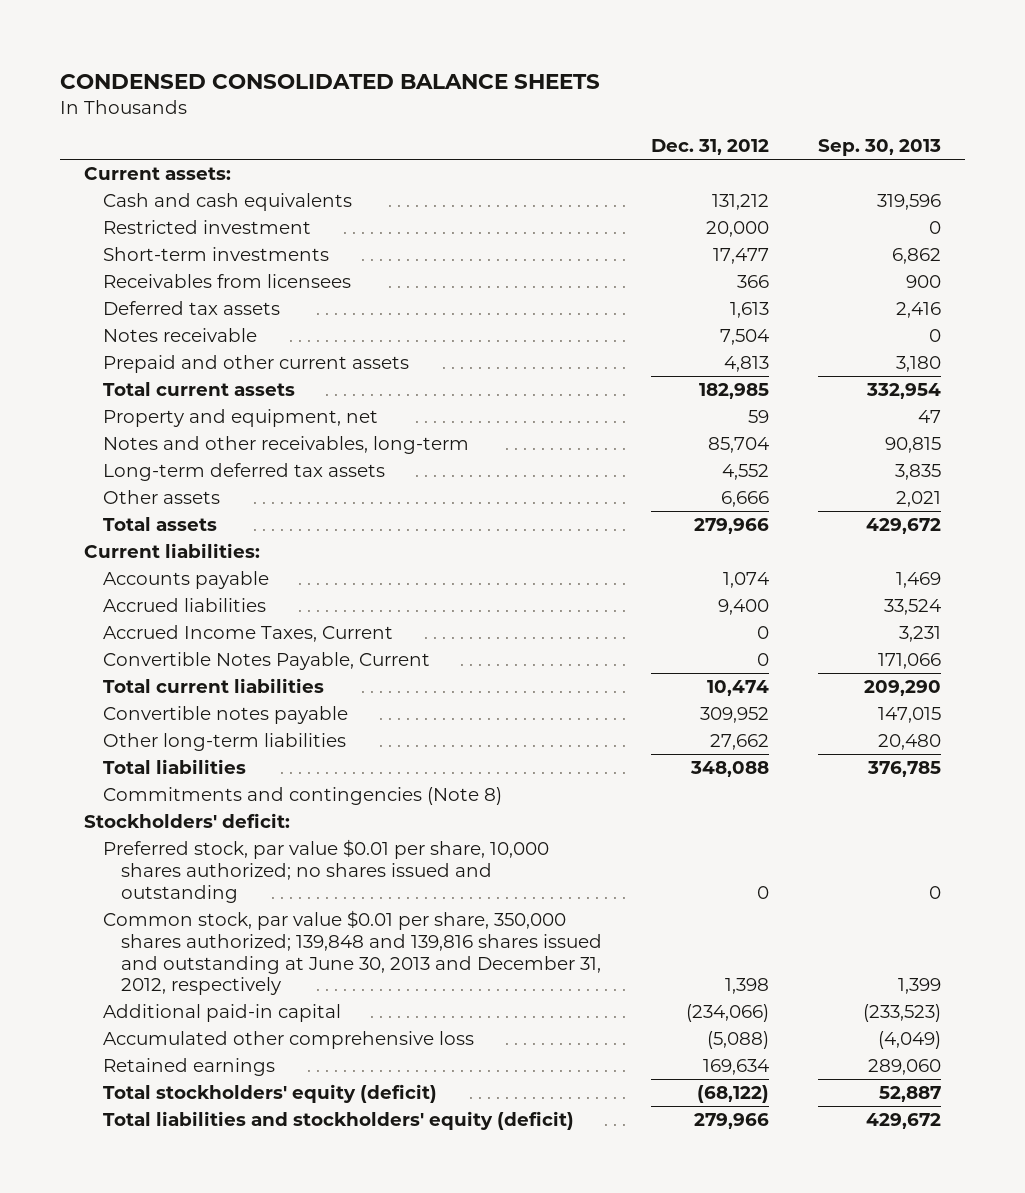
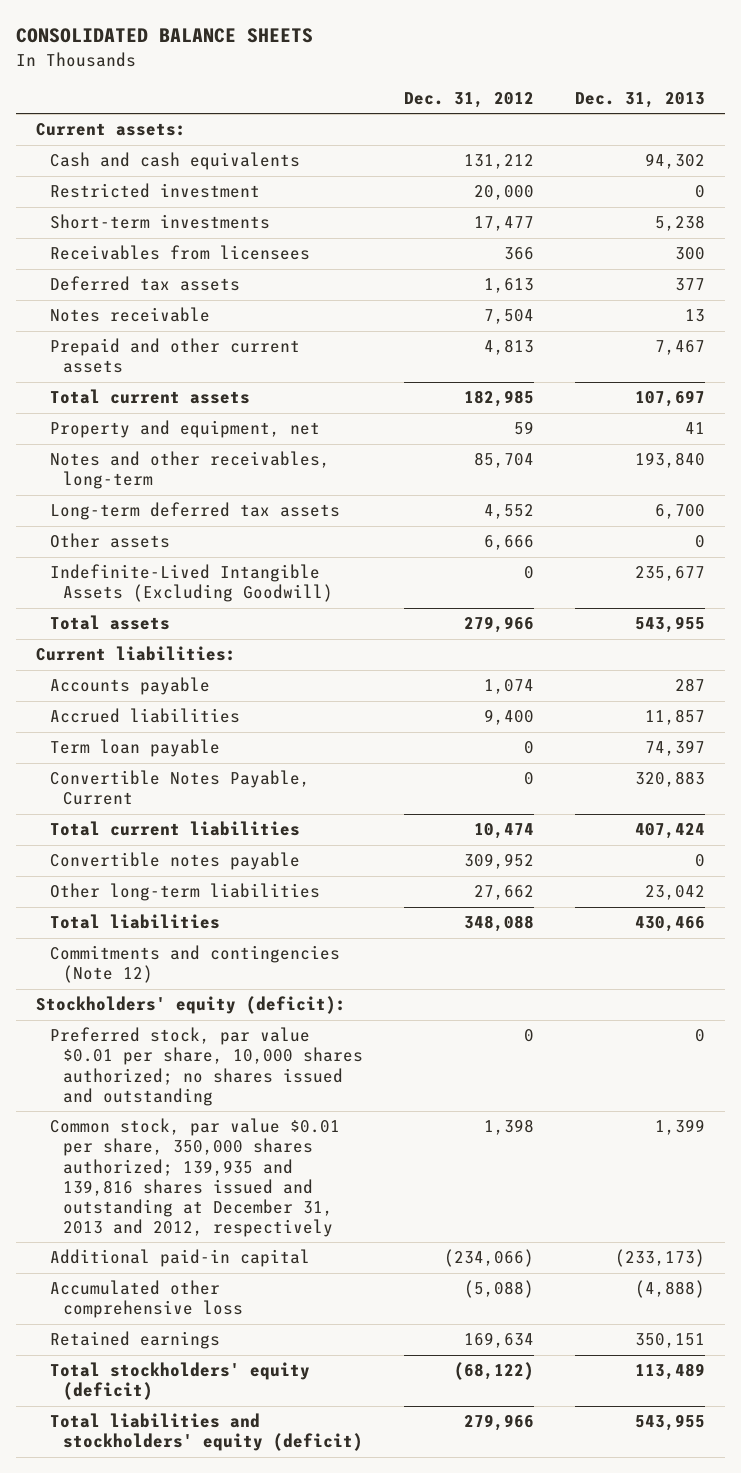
[59,73,600,89] CONDENSED CONSOLIDATED BALANCE SHEETS -> [15,28,313,44] CONSOLIDATED BALANCE SHEETS
[817,139,941,157] Sep. 30, 2013 -> none
none -> [574,92,705,109] Dec. 31, 2013
none -> [49,564,334,603] Indefinite-Lived Intangible Assets (Excluding Goodwill)
[102,625,393,643] Accrued Income Taxes, Current -> none
none -> [49,739,220,758] Term loan payable
[102,787,502,806] Commitments and contingencies (Note 8) -> [49,945,340,984] Commitments and contingencies (Note 12)
[84,813,291,829] Stockholders' deficit: -> [36,996,347,1015] Stockholders' equity (deficit):
[102,910,603,996] Common stock, par value $0.01 per share, 350,000 shares authorized; 139,848 and 139,816 shares issued and outstanding at June 30, 2013 and December 31, 2012, respectively -> [49,1118,340,1237] Common stock, par value $0.01 per share, 350,000 shares authorized; 139,935 and 139,816 shares issued and outstanding at December 31, 2013 and 2012, respectively

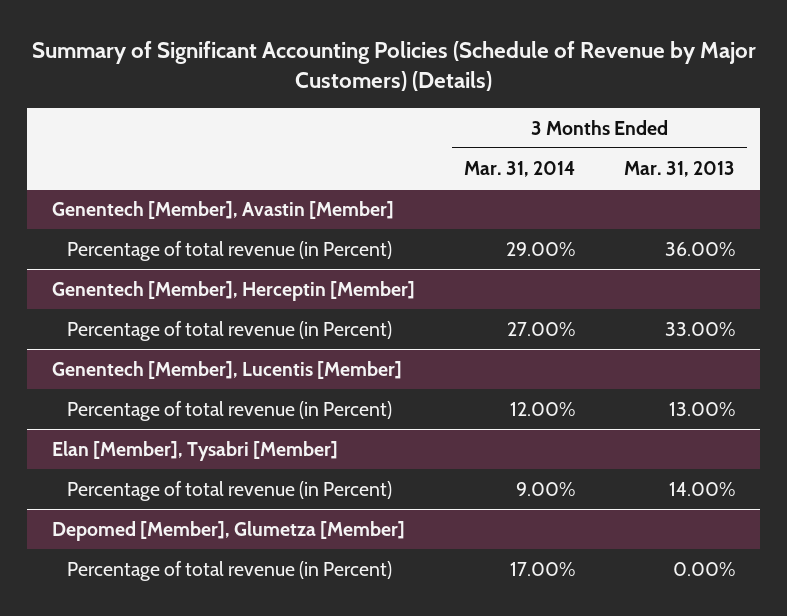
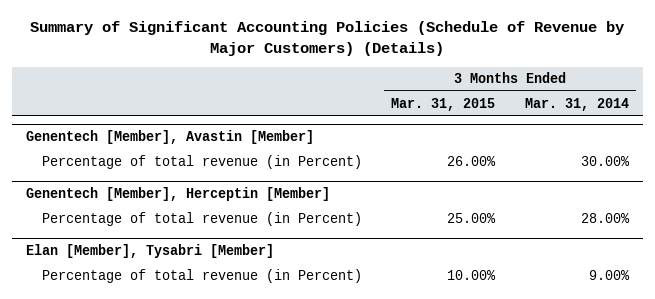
[624,160,736,177] Mar. 31, 2013 -> none
none -> [391,97,496,111] Mar. 31, 2015
[506,241,576,256] 29.00% -> [580,155,630,166] 30.00%
[51,360,402,379] Genentech [Member], Lucentis [Member] -> none
[67,400,393,421] Percentage of total revenue (in Percent) -> none
[507,321,576,336] 27.00% -> [580,212,630,223] 28.00%
[51,520,405,541] Depomed [Member], Glumetza [Member] -> none
[67,560,393,581] Percentage of total revenue (in Percent) -> none

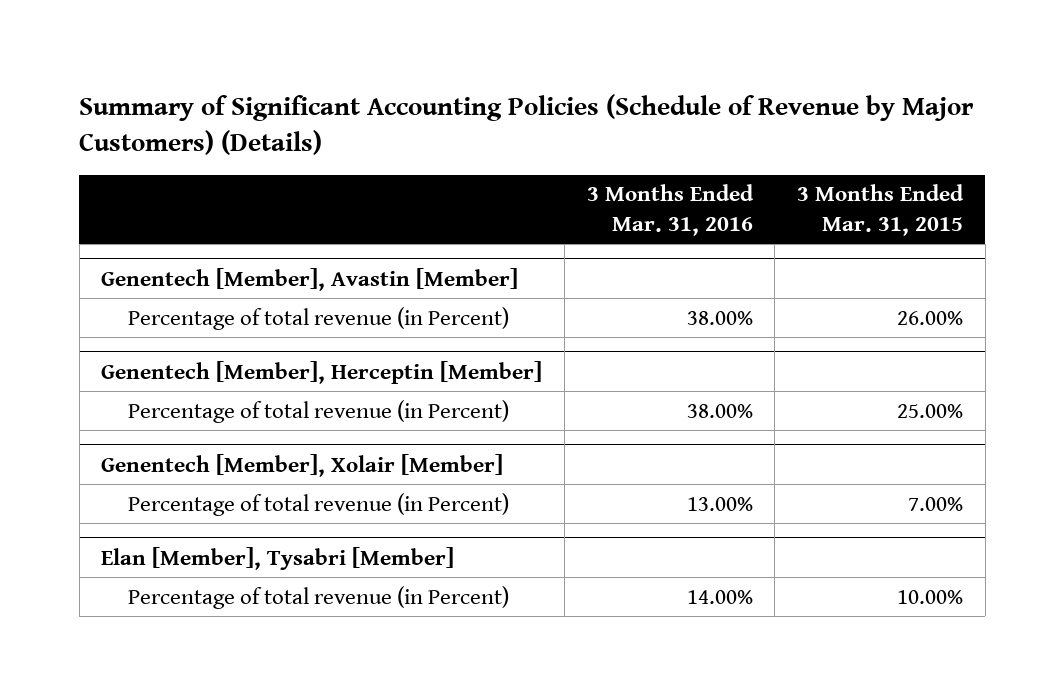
[524,97,629,111] Mar. 31, 2014 -> none
none -> [586,184,754,236] 3 Months Ended Mar. 31, 2016
none -> [101,453,504,477] Genentech [Member], Xolair [Member]
none -> [128,492,510,516] Percentage of total revenue (in Percent)

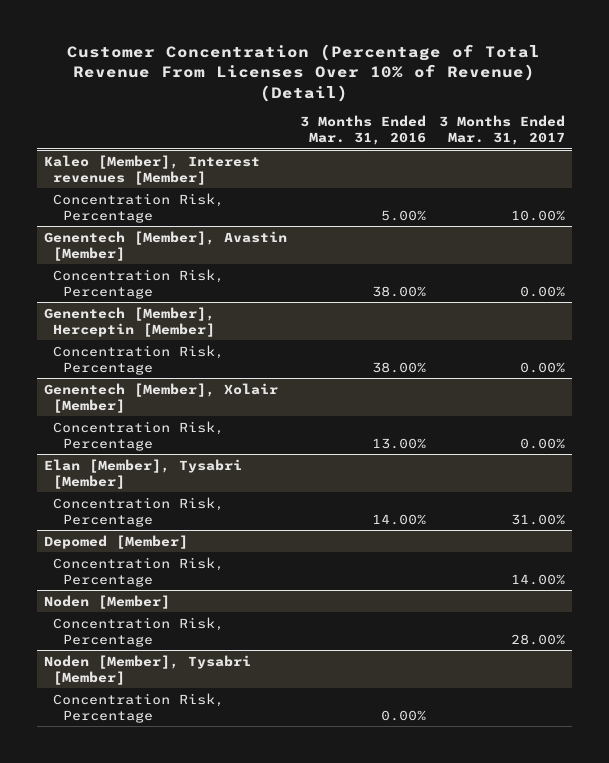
[79,94,975,156] Summary of Significant Accounting Policies (Schedule of Revenue by Major Customers) (Details) -> [67,44,541,102] Customer Concentration (Percentage of Total Revenue From Licenses Over 10% of Revenue) (Detail)
[797,184,965,236] 3 Months Ended Mar. 31, 2015 -> none
none -> [439,115,566,146] 3 Months Ended Mar. 31, 2017
none -> [43,154,260,185] Kaleo [Member], Interest revenues [Member]
none -> [53,192,225,223] Concentration Risk, Percentage
[128,306,510,330] Percentage of total revenue (in Percent) -> [53,268,225,299] Concentration Risk, Percentage
[128,399,510,423] Percentage of total revenue (in Percent) -> [53,344,225,375] Concentration Risk, Percentage
[128,492,510,516] Percentage of total revenue (in Percent) -> [53,420,225,451] Concentration Risk, Percentage
[128,585,510,609] Percentage of total revenue (in Percent) -> [53,496,225,527] Concentration Risk, Percentage
none -> [43,534,188,549] Depomed [Member]
none -> [53,556,225,587] Concentration Risk, Percentage
none -> [43,594,170,609] Noden [Member]
none -> [53,616,225,647] Concentration Risk, Percentage
none -> [43,654,251,685] Noden [Member], Tysabri [Member]
none -> [53,692,225,723] Concentration Risk, Percentage

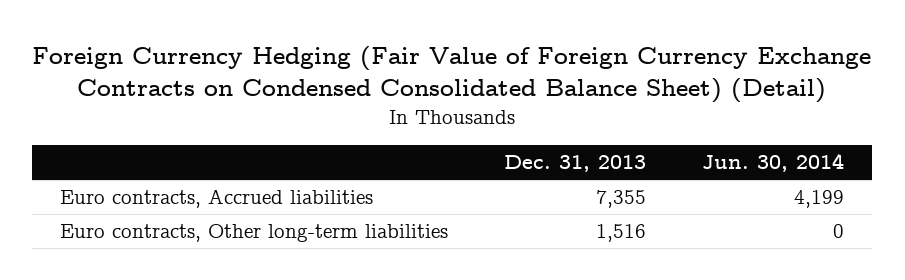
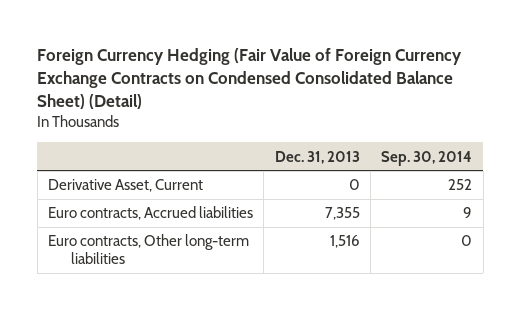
[702,152,845,172] Jun. 30, 2014 -> none
none -> [381,150,473,166] Sep. 30, 2014
none -> [48,179,204,193] Derivative Asset, Current

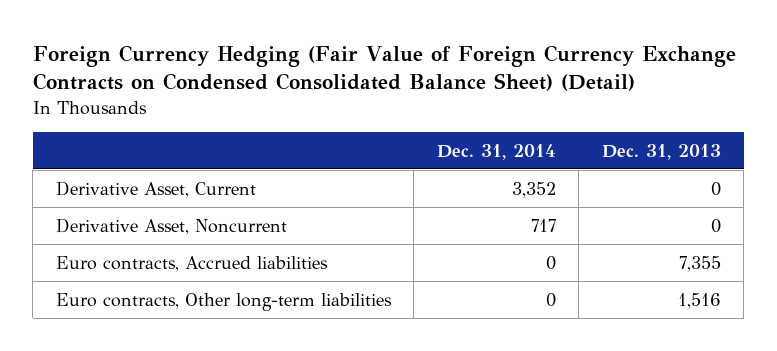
[381,150,473,166] Sep. 30, 2014 -> none
none -> [436,143,556,160] Dec. 31, 2014
none -> [55,217,287,235] Derivative Asset, Noncurrent

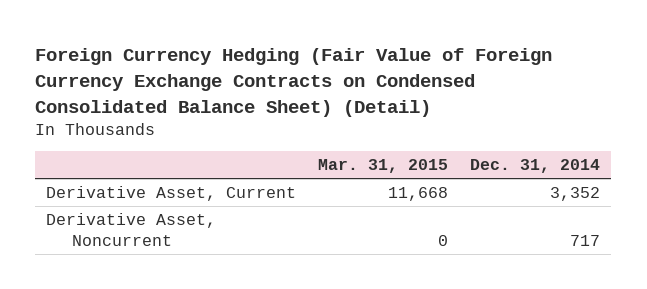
[601,143,721,160] Dec. 31, 2013 -> none
none -> [318,159,449,174] Mar. 31, 2015
[55,255,328,272] Euro contracts, Accrued liabilities -> none
[55,292,392,311] Euro contracts, Other long-term liabilities -> none

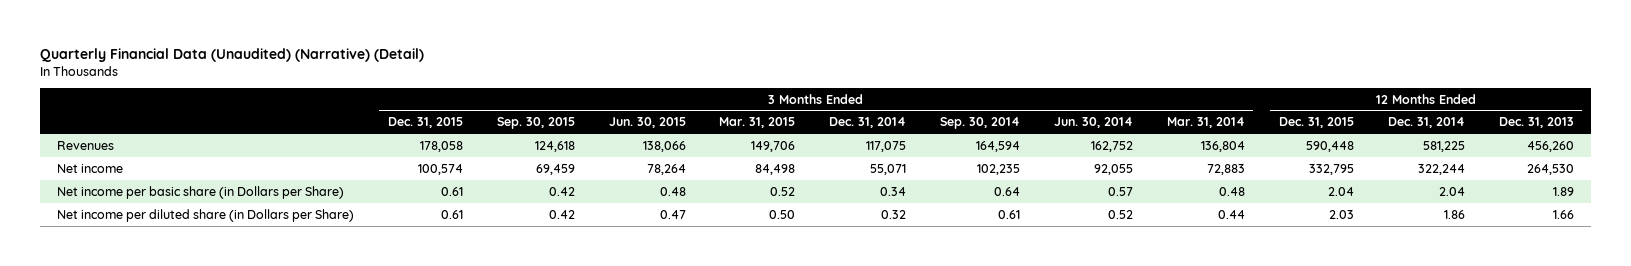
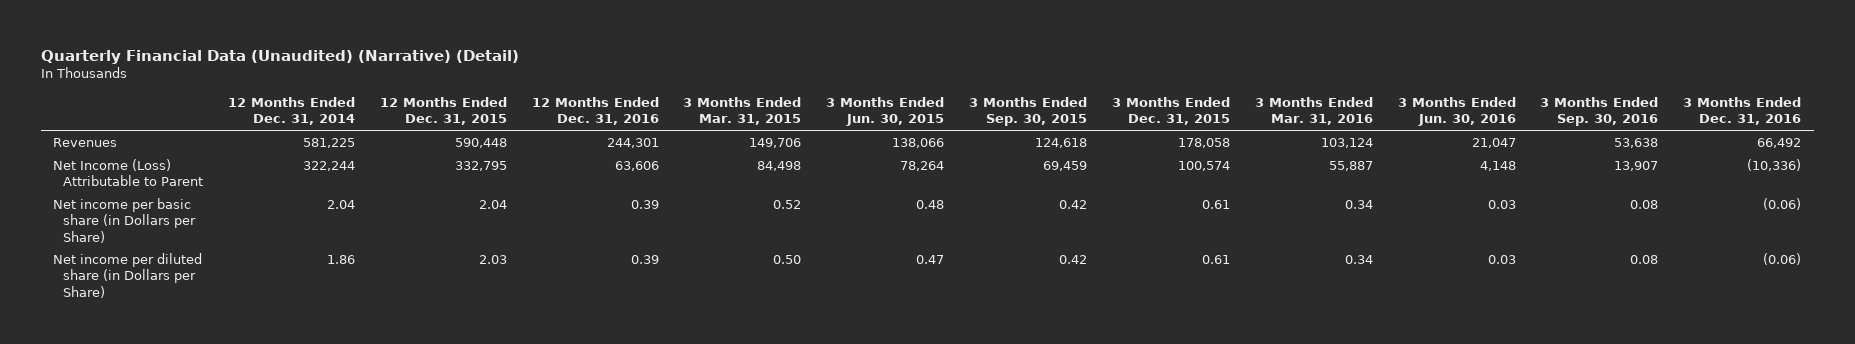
[829,117,907,129] Dec. 31, 2014 -> none
[940,117,1021,130] Sep. 30, 2014 -> none
[1054,117,1134,129] Jun. 30, 2014 -> none
[1166,117,1245,129] Mar. 31, 2014 -> none
[1498,117,1574,129] Dec. 31, 2013 -> none
none -> [531,97,659,126] 12 Months Ended Dec. 31, 2016
none -> [1254,97,1373,126] 3 Months Ended Mar. 31, 2016
none -> [1397,97,1516,127] 3 Months Ended Jun. 30, 2016
none -> [1540,97,1659,127] 3 Months Ended Sep. 30, 2016
none -> [1683,97,1802,126] 3 Months Ended Dec. 31, 2016
[56,163,123,173] Net income -> [53,159,204,187] Net Income (Loss) Attributable to Parent

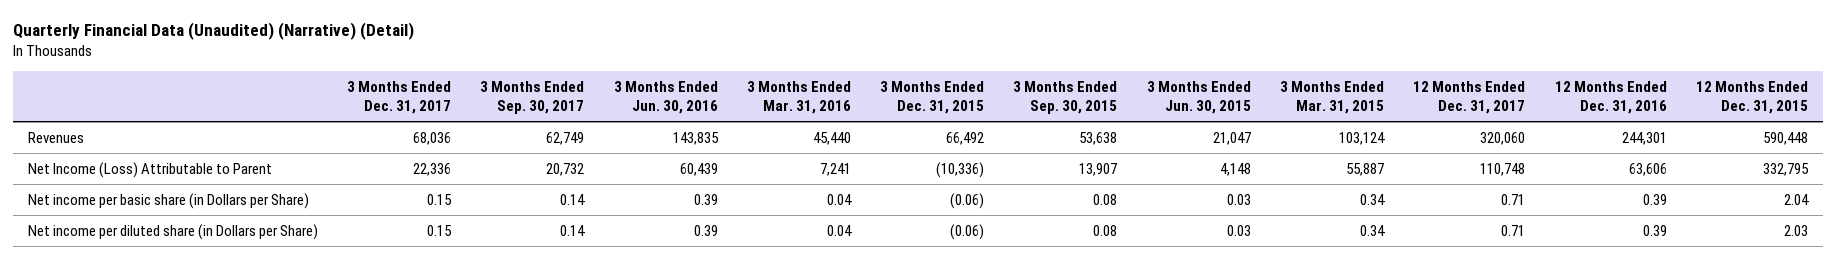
[227,97,355,126] 12 Months Ended Dec. 31, 2014 -> none
[1540,97,1659,127] 3 Months Ended Sep. 30, 2016 -> none
[1683,97,1802,126] 3 Months Ended Dec. 31, 2016 -> none
none -> [346,80,451,115] 3 Months Ended Dec. 31, 2017
none -> [480,80,585,115] 3 Months Ended Sep. 30, 2017
none -> [1413,80,1526,115] 12 Months Ended Dec. 31, 2017
[749,138,802,149] 149,706 -> [1339,131,1386,145] 103,124
[892,138,945,149] 138,066 -> [1212,131,1251,145] 21,047
[1035,138,1088,149] 124,618 -> [1079,131,1118,145] 53,638
[1177,138,1230,149] 178,058 -> [946,131,985,145] 66,492
[1320,138,1373,149] 103,124 -> [812,131,851,145] 45,440
[1471,138,1516,149] 21,047 -> [672,131,719,145] 143,835
[757,161,802,172] 84,498 -> [1346,162,1385,176] 55,887
[900,161,945,172] 78,264 -> [1219,162,1251,176] 4,148
[1043,161,1088,172] 69,459 -> [1079,162,1118,176] 13,907
[1177,161,1230,172] 100,574 -> [936,161,985,178] (10,336)
[1328,161,1373,172] 55,887 -> [819,162,851,176] 7,241
[1479,161,1516,172] 4,148 -> [679,162,718,176] 60,439
[773,200,802,210] 0.52 -> [1360,193,1386,205] 0.34
[916,200,945,210] 0.48 -> [1226,193,1251,205] 0.03
[1059,200,1088,210] 0.42 -> [1093,193,1118,205] 0.08
[1201,200,1230,210] 0.61 -> [950,192,985,209] (0.06)
[1344,200,1373,210] 0.34 -> [826,193,852,205] 0.04
[1487,200,1516,210] 0.03 -> [693,193,718,205] 0.39
[773,255,802,265] 0.50 -> [1360,224,1386,236] 0.34
[916,255,945,265] 0.47 -> [1226,224,1251,236] 0.03
[1059,255,1088,265] 0.42 -> [1093,224,1118,236] 0.08
[1201,255,1230,265] 0.61 -> [950,223,985,240] (0.06)
[1344,255,1373,265] 0.34 -> [826,224,852,236] 0.04
[1487,255,1516,265] 0.03 -> [693,224,718,236] 0.39

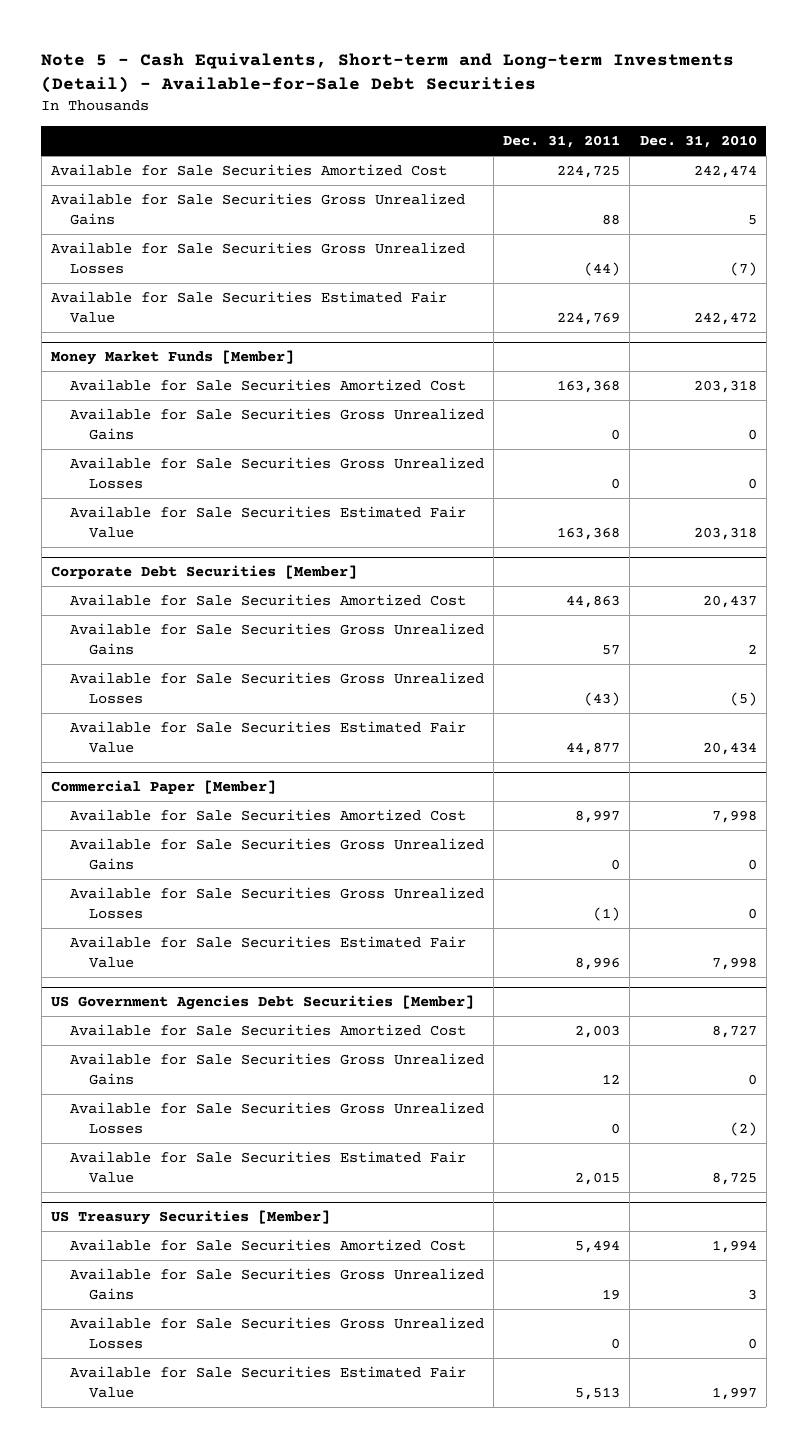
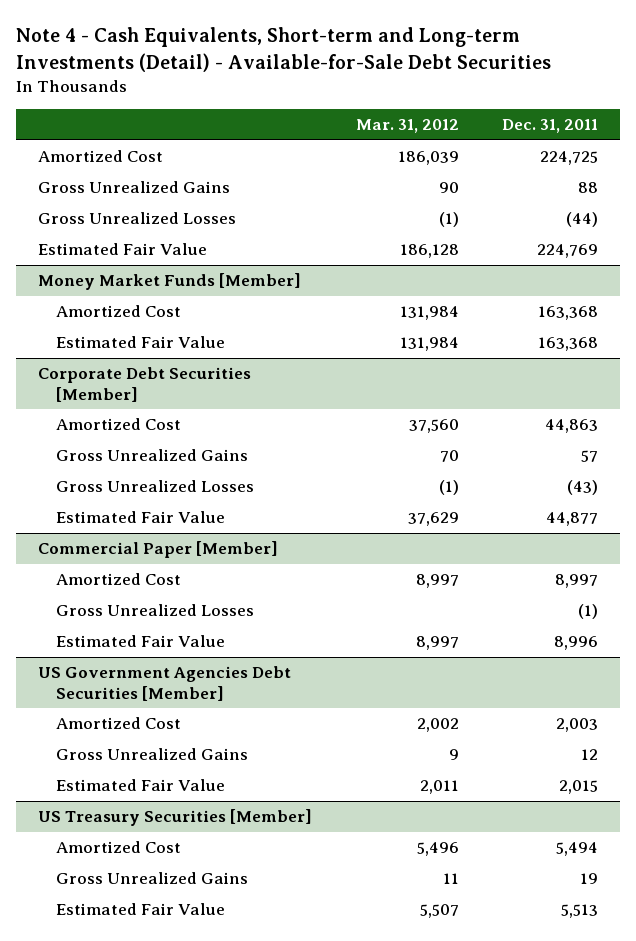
[41,53,735,94] Note 5 - Cash Equivalents, Short-term and Long-term Investments (Detail) - Available-for-Sale Debt Securities -> [16,27,552,72] Note 4 - Cash Equivalents, Short-term and Long-term Investments (Detail) - Available-for-Sale Debt Securities
[639,135,757,149] Dec. 31, 2010 -> none
none -> [355,119,459,134] Mar. 31, 2012
[50,164,447,177] Available for Sale Securities Amortized Cost -> [37,150,163,163] Amortized Cost
[50,193,465,226] Available for Sale Securities Gross Unrealized Gains -> [37,181,230,194] Gross Unrealized Gains
[50,242,465,275] Available for Sale Securities Gross Unrealized Losses -> [37,212,236,225] Gross Unrealized Losses
[50,291,447,324] Available for Sale Securities Estimated Fair Value -> [37,243,207,256] Estimated Fair Value
[69,408,484,441] Available for Sale Securities Gross Unrealized Gains -> none
[69,457,484,490] Available for Sale Securities Gross Unrealized Losses -> none
[69,379,466,392] Available for Sale Securities Amortized Cost -> [56,305,182,318] Amortized Cost
[69,506,466,539] Available for Sale Securities Estimated Fair Value -> [56,336,226,349] Estimated Fair Value
[69,594,466,607] Available for Sale Securities Amortized Cost -> [56,418,182,431] Amortized Cost
[69,623,484,656] Available for Sale Securities Gross Unrealized Gains -> [56,449,249,462] Gross Unrealized Gains
[69,672,484,705] Available for Sale Securities Gross Unrealized Losses -> [56,480,255,493] Gross Unrealized Losses
[69,721,466,754] Available for Sale Securities Estimated Fair Value -> [56,511,226,524] Estimated Fair Value
[69,838,484,871] Available for Sale Securities Gross Unrealized Gains -> none
[69,809,466,822] Available for Sale Securities Amortized Cost -> [56,573,182,586] Amortized Cost
[69,887,484,920] Available for Sale Securities Gross Unrealized Losses -> [56,604,255,617] Gross Unrealized Losses
[69,936,466,969] Available for Sale Securities Estimated Fair Value -> [56,635,226,648] Estimated Fair Value
[69,1102,484,1135] Available for Sale Securities Gross Unrealized Losses -> none
[69,1024,466,1037] Available for Sale Securities Amortized Cost -> [56,717,182,730] Amortized Cost
[69,1053,484,1086] Available for Sale Securities Gross Unrealized Gains -> [56,748,249,761] Gross Unrealized Gains
[69,1151,466,1184] Available for Sale Securities Estimated Fair Value -> [56,779,226,792] Estimated Fair Value
[69,1317,484,1350] Available for Sale Securities Gross Unrealized Losses -> none
[69,1239,466,1252] Available for Sale Securities Amortized Cost -> [56,841,182,854] Amortized Cost
[69,1268,484,1301] Available for Sale Securities Gross Unrealized Gains -> [56,872,249,885] Gross Unrealized Gains
[69,1366,466,1399] Available for Sale Securities Estimated Fair Value -> [56,903,226,916] Estimated Fair Value

